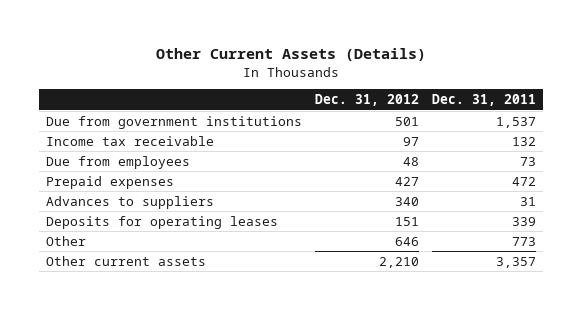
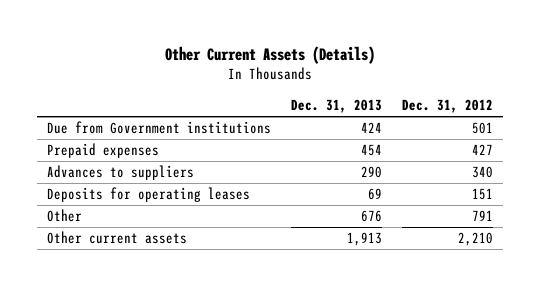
[432,94,537,107] Dec. 31, 2011 -> none
none -> [291,99,383,114] Dec. 31, 2013
[45,135,214,146] Income tax receivable -> none
[45,155,190,169] Due from employees -> none
[45,115,302,129] Due from government institutions -> [47,121,272,135] Due from Government institutions
[395,236,420,246] 646 -> [471,210,493,222] 791

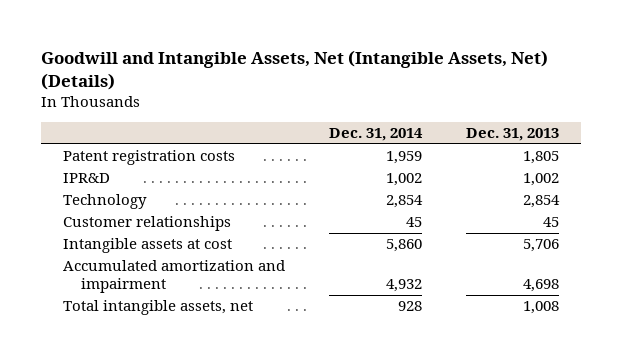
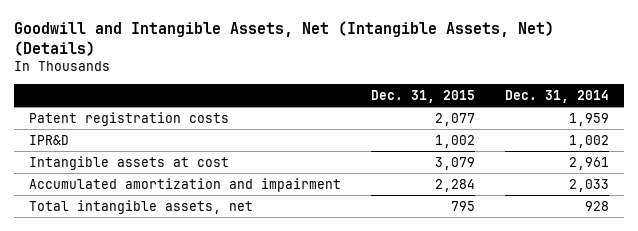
[466,128,560,142] Dec. 31, 2013 -> none
none -> [371,89,476,103] Dec. 31, 2015
[63,194,148,210] Technology -> none
[63,216,232,232] Customer relationships -> none
[386,239,423,253] 5,860 -> [569,156,610,170] 2,961
[386,279,423,293] 4,932 -> [569,178,610,192] 2,033

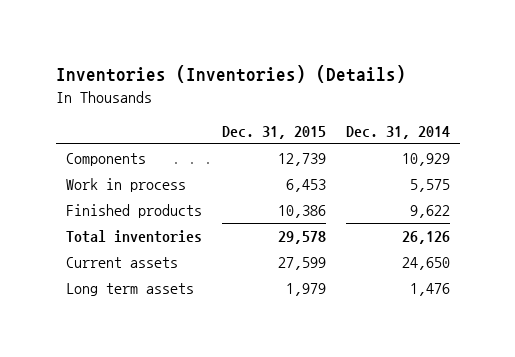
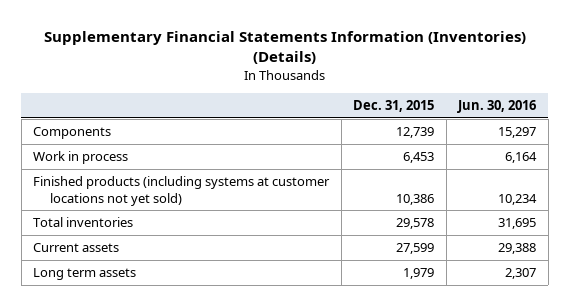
[55,65,406,84] Inventories (Inventories) (Details) -> [43,30,526,65] Supplementary Financial Statements Information (Inventories) (Details)
[345,126,450,140] Dec. 31, 2014 -> none
none -> [457,99,537,113] Jun. 30, 2016
[65,204,202,219] Finished products -> [33,176,331,206] Finished products (including systems at customer locations not yet sold)

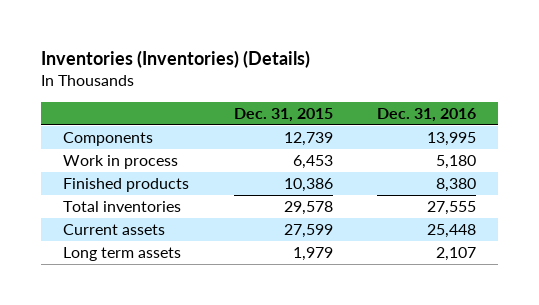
[43,30,526,65] Supplementary Financial Statements Information (Inventories) (Details) -> [41,50,311,69] Inventories (Inventories) (Details)
[457,99,537,113] Jun. 30, 2016 -> none
none -> [376,107,476,122] Dec. 31, 2016
[33,176,331,206] Finished products (including systems at customer locations not yet sold) -> [63,177,190,192] Finished products

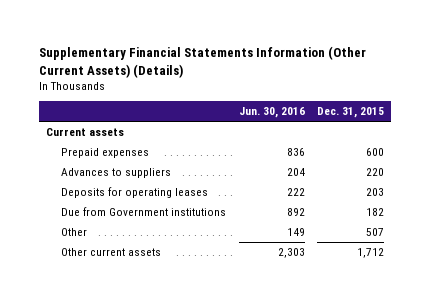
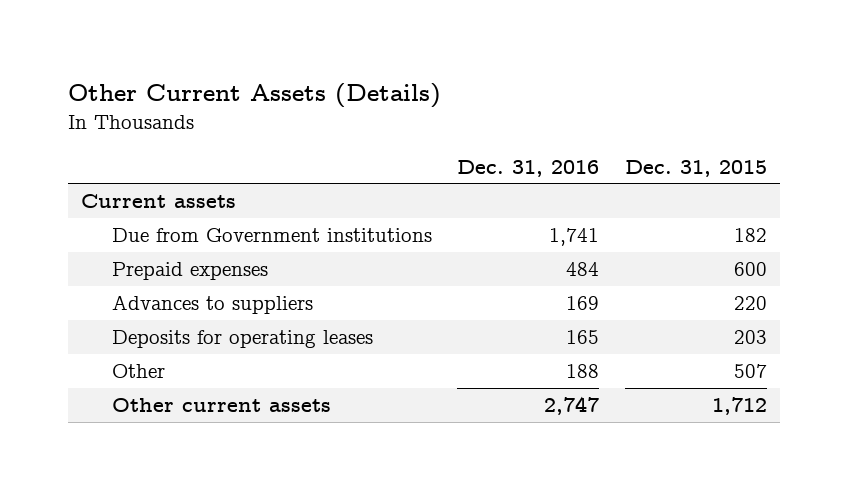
[39,46,367,78] Supplementary Financial Statements Information (Other Current Assets) (Details) -> [68,82,442,108] Other Current Assets (Details)
[238,107,305,119] Jun. 30, 2016 -> none
none -> [457,159,600,177] Dec. 31, 2016
[61,207,227,217] Due from Government institutions -> [111,228,432,243] Due from Government institutions

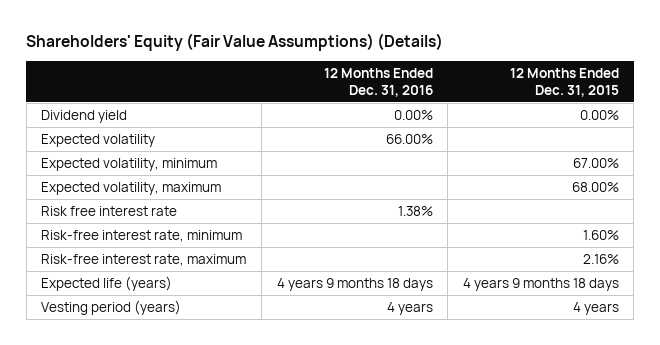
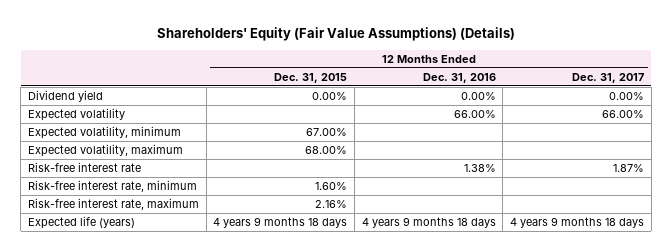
none -> [571,72,644,83] Dec. 31, 2017
[41,205,178,216] Risk free interest rate -> [28,162,142,173] Risk-free interest rate
[41,299,182,315] Vesting period (years) -> none

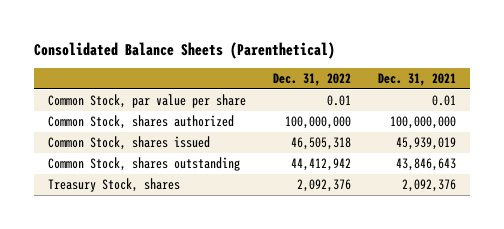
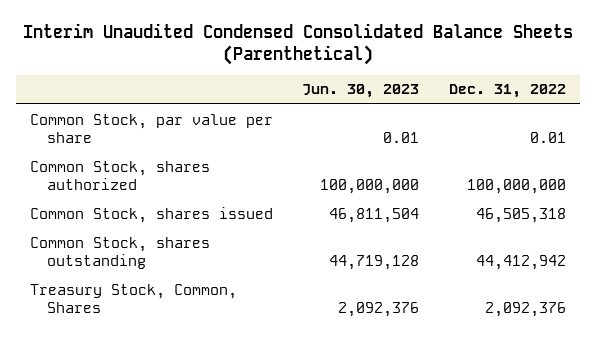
[34,41,336,59] Consolidated Balance Sheets (Parenthetical) -> [22,23,573,66] Interim Unaudited Condensed Consolidated Balance Sheets (Parenthetical)
[378,73,457,87] Dec. 31, 2021 -> none
none -> [302,84,420,99] Jun. 30, 2023
[47,178,180,193] Treasury Stock, shares -> [30,283,238,313] Treasury Stock, Common, Shares

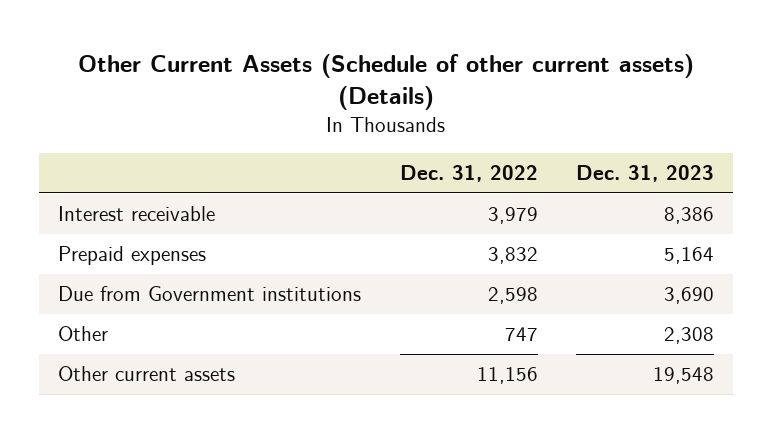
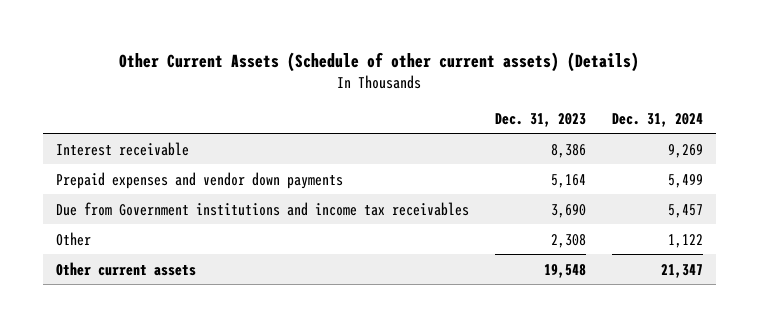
[399,165,538,183] Dec. 31, 2022 -> none
none -> [611,112,703,127] Dec. 31, 2024
[58,246,207,266] Prepaid expenses -> [56,171,344,189] Prepaid expenses and vendor down payments
[58,286,362,302] Due from Government institutions -> [56,201,470,216] Due from Government institutions and income tax receivables

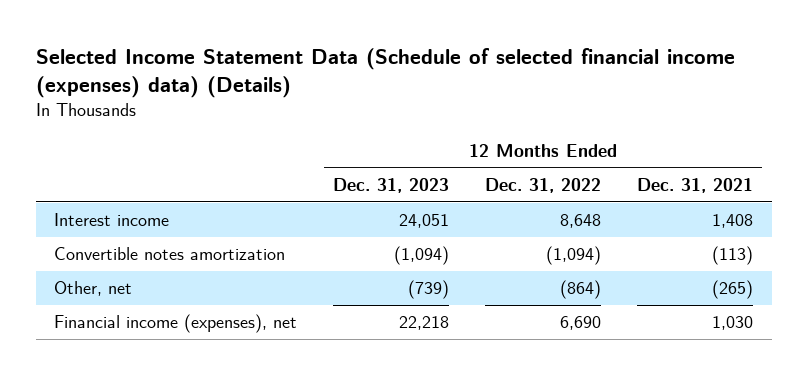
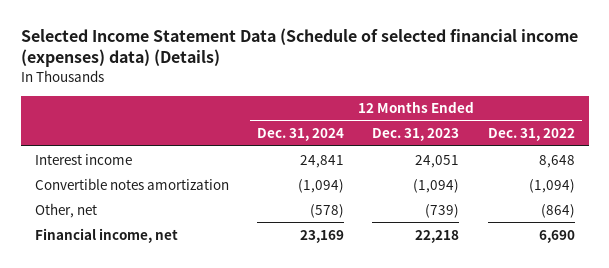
[637,178,754,194] Dec. 31, 2021 -> none
none -> [257,128,345,142] Dec. 31, 2024
[54,314,298,334] Financial income (expenses), net -> [34,227,178,243] Financial income, net

